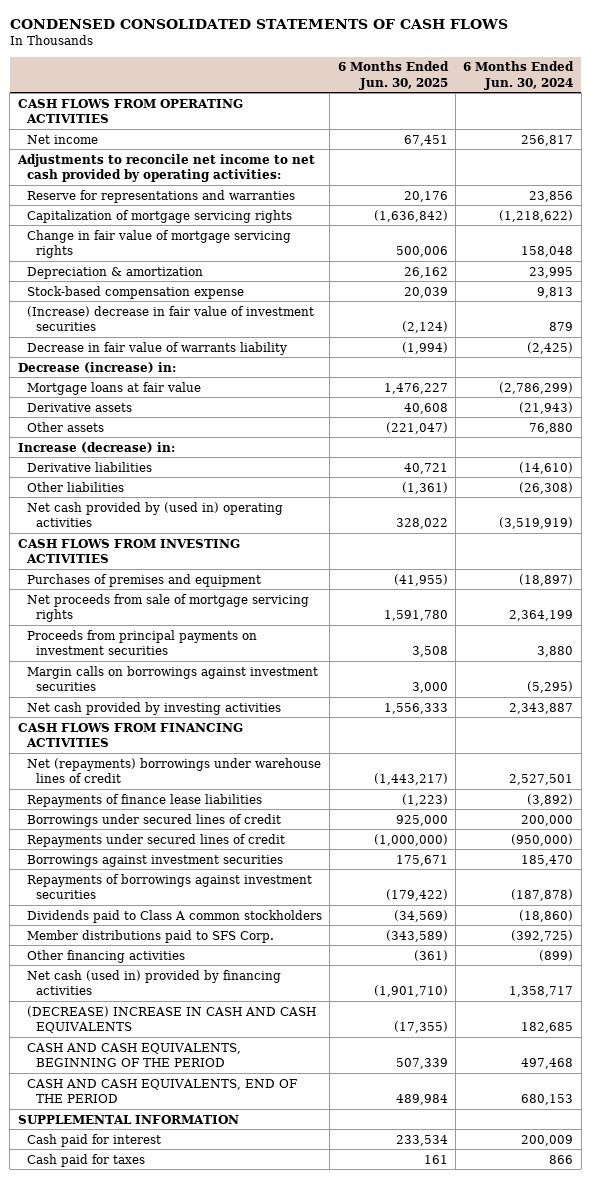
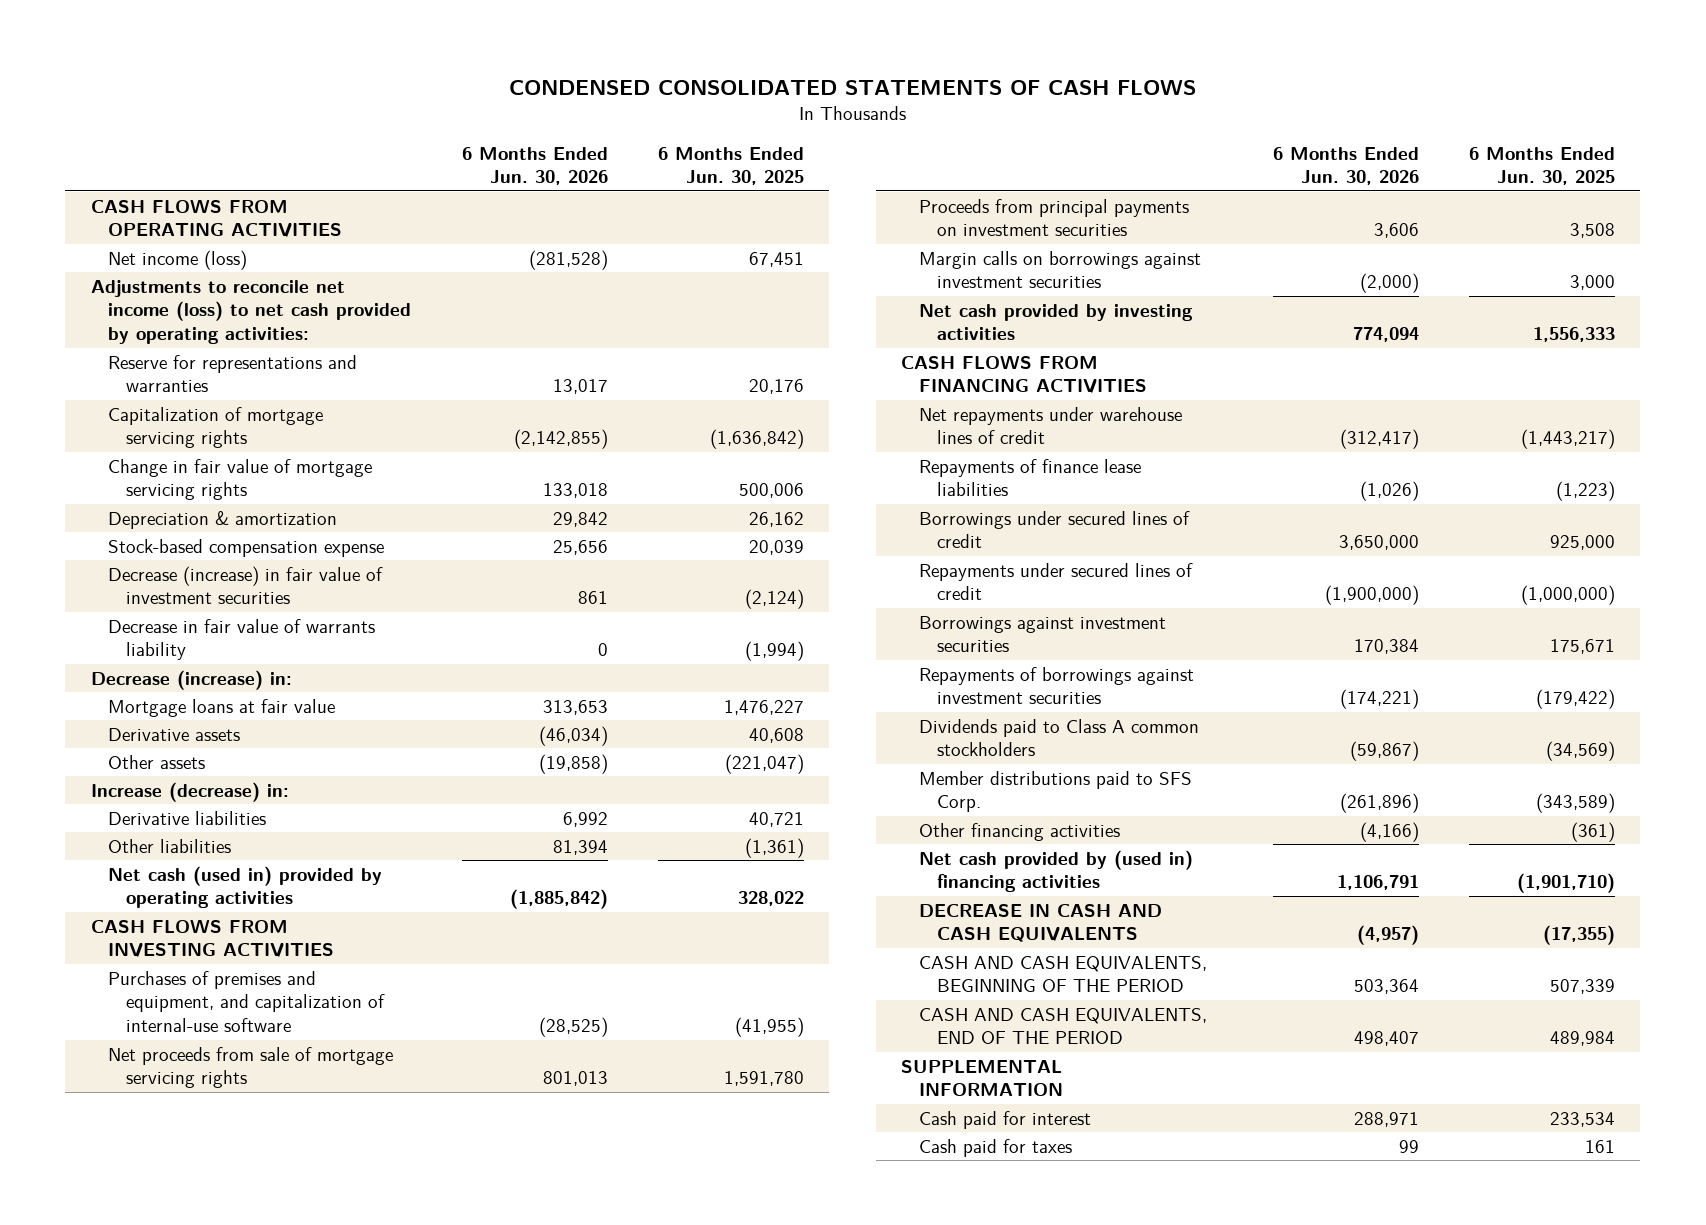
[463,61,575,90] 6 Months Ended Jun. 30, 2024 -> none
none -> [461,146,608,186] 6 Months Ended Jun. 30, 2026
[26,134,98,144] Net income -> [108,249,248,270] Net income (loss)
[16,153,315,182] Adjustments to reconcile net income to net cash provided by operating activities: -> [90,279,412,345] Adjustments to reconcile net income (loss) to net cash provided by operating activities:
[26,305,314,331] (Increase) decrease in fair value of investment securities -> [108,565,384,605] Decrease (increase) in fair value of investment securities
[26,501,283,527] Net cash provided by (used in) operating activities -> [108,865,383,909] Net cash (used in) provided by operating activities
[26,573,261,587] Purchases of premises and equipment -> [108,970,386,1033] Purchases of premises and equipment, and capitalization of internal-use software
[26,757,321,783] Net (repayments) borrowings under warehouse lines of credit -> [919,406,1183,445] Net repayments under warehouse lines of credit
[26,969,281,995] Net cash (used in) provided by financing activities -> [919,849,1194,893] Net cash provided by (used in) financing activities
[26,1005,316,1033] (DECREASE) INCREASE IN CASH AND CASH EQUIVALENTS -> [919,903,1163,943] DECREASE IN CASH AND CASH EQUIVALENTS

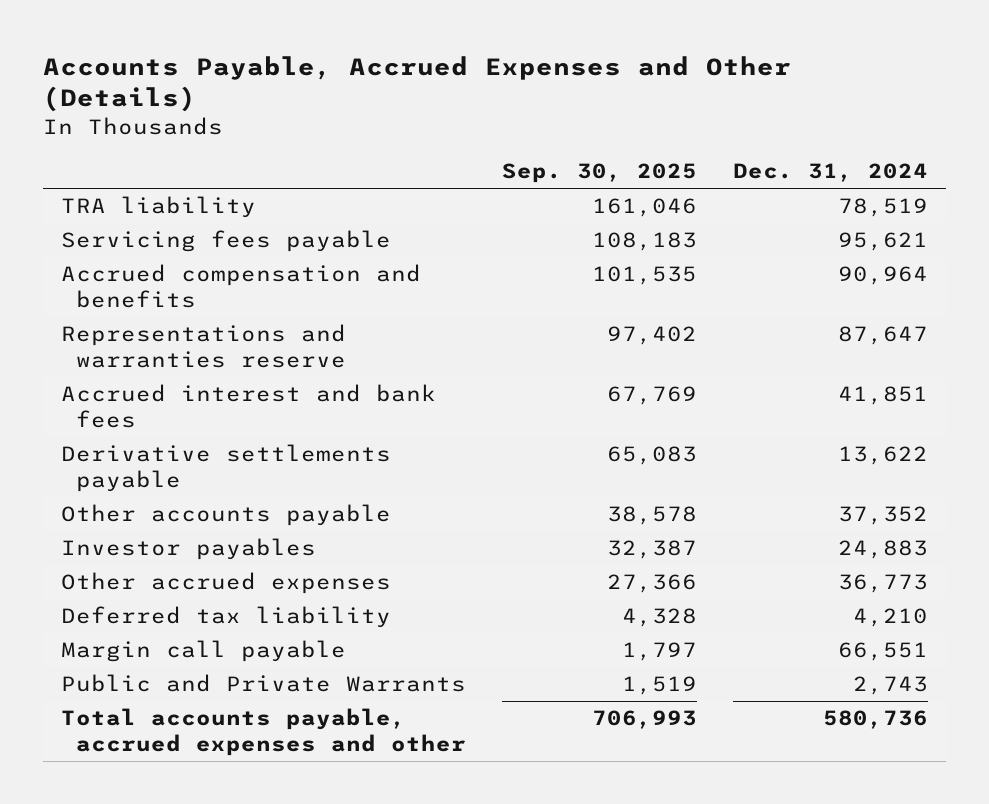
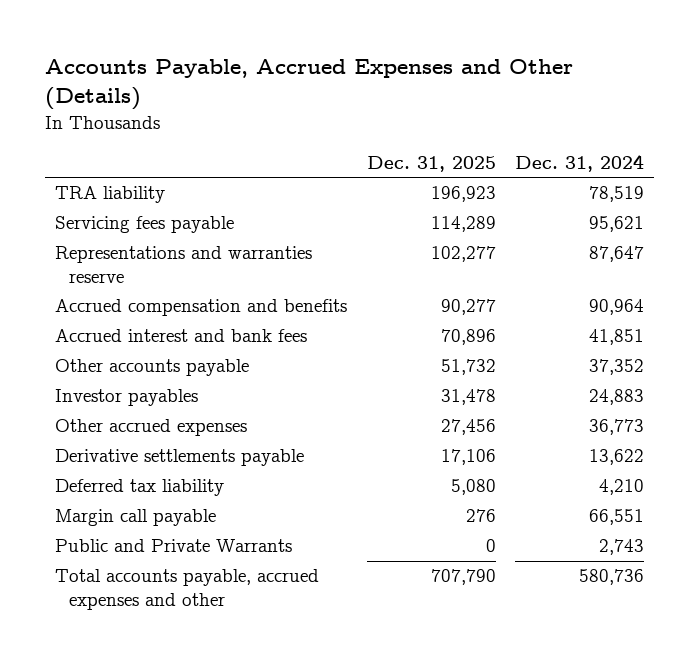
[501,163,697,184] Sep. 30, 2025 -> none
none -> [366,156,496,173] Dec. 31, 2025
[61,264,422,309] Accrued compensation and benefits -> [54,299,347,317] Accrued compensation and benefits
[61,444,392,493] Derivative settlements payable -> [54,449,304,467] Derivative settlements payable

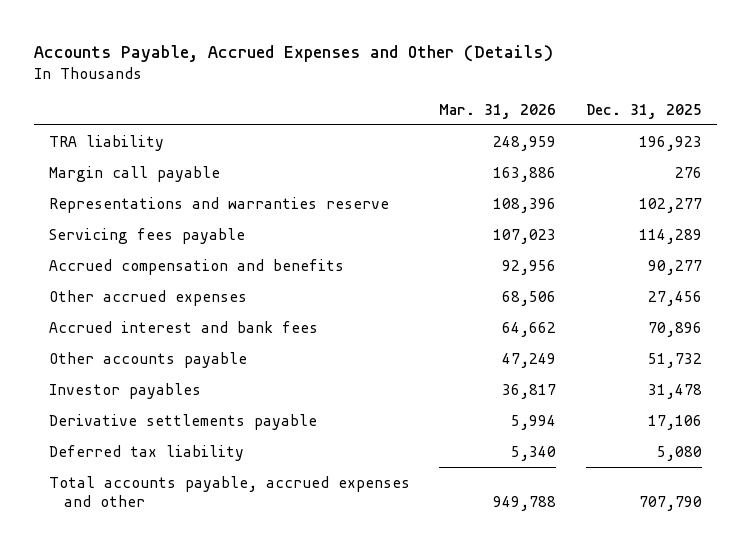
[515,154,645,173] Dec. 31, 2024 -> none
none -> [439,103,557,119] Mar. 31, 2026
[54,509,216,527] Margin call payable -> [48,165,220,182] Margin call payable
[54,216,234,234] Servicing fees payable -> [48,227,245,244] Servicing fees payable
[54,419,247,437] Other accrued expenses -> [48,289,247,306] Other accrued expenses
[54,539,292,553] Public and Private Warrants -> none

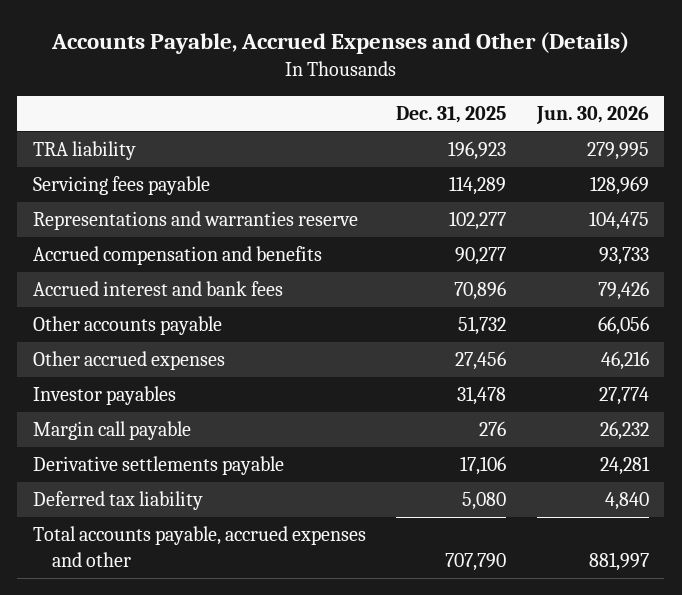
[439,103,557,119] Mar. 31, 2026 -> none
none -> [535,106,649,125] Jun. 30, 2026
[48,196,389,213] Representations and warranties reserve -> [32,211,358,231] Representations and warranties reserve
[48,289,247,306] Other accrued expenses -> [32,351,225,371] Other accrued expenses
[48,165,220,182] Margin call payable -> [32,421,191,441] Margin call payable

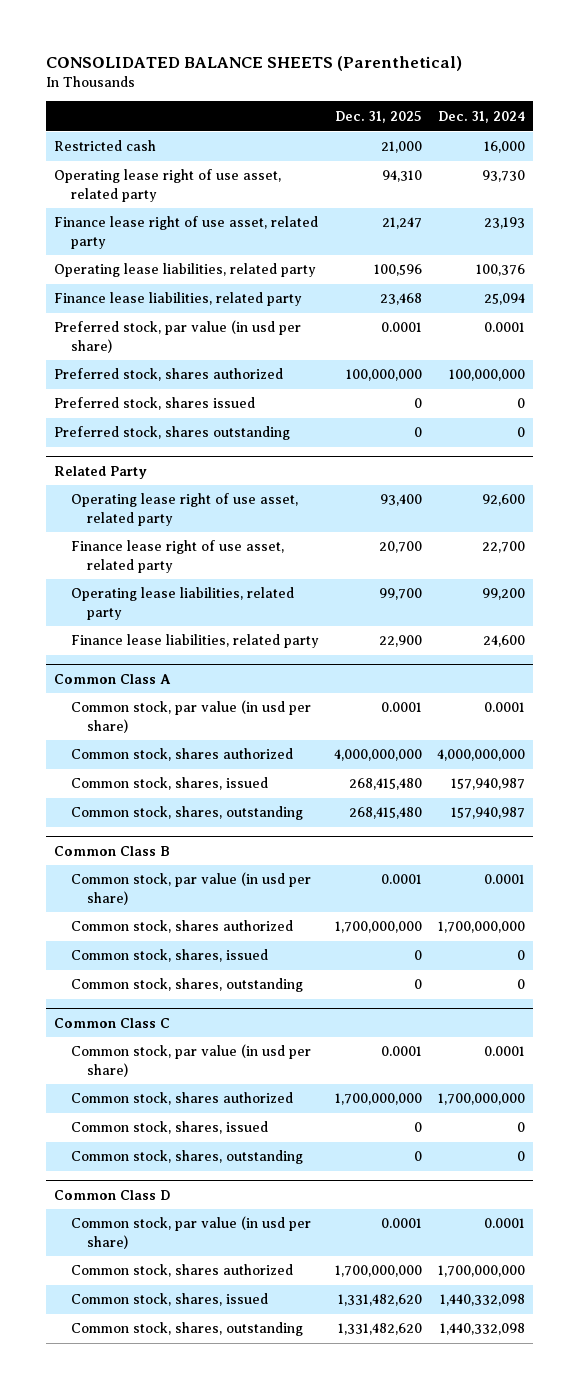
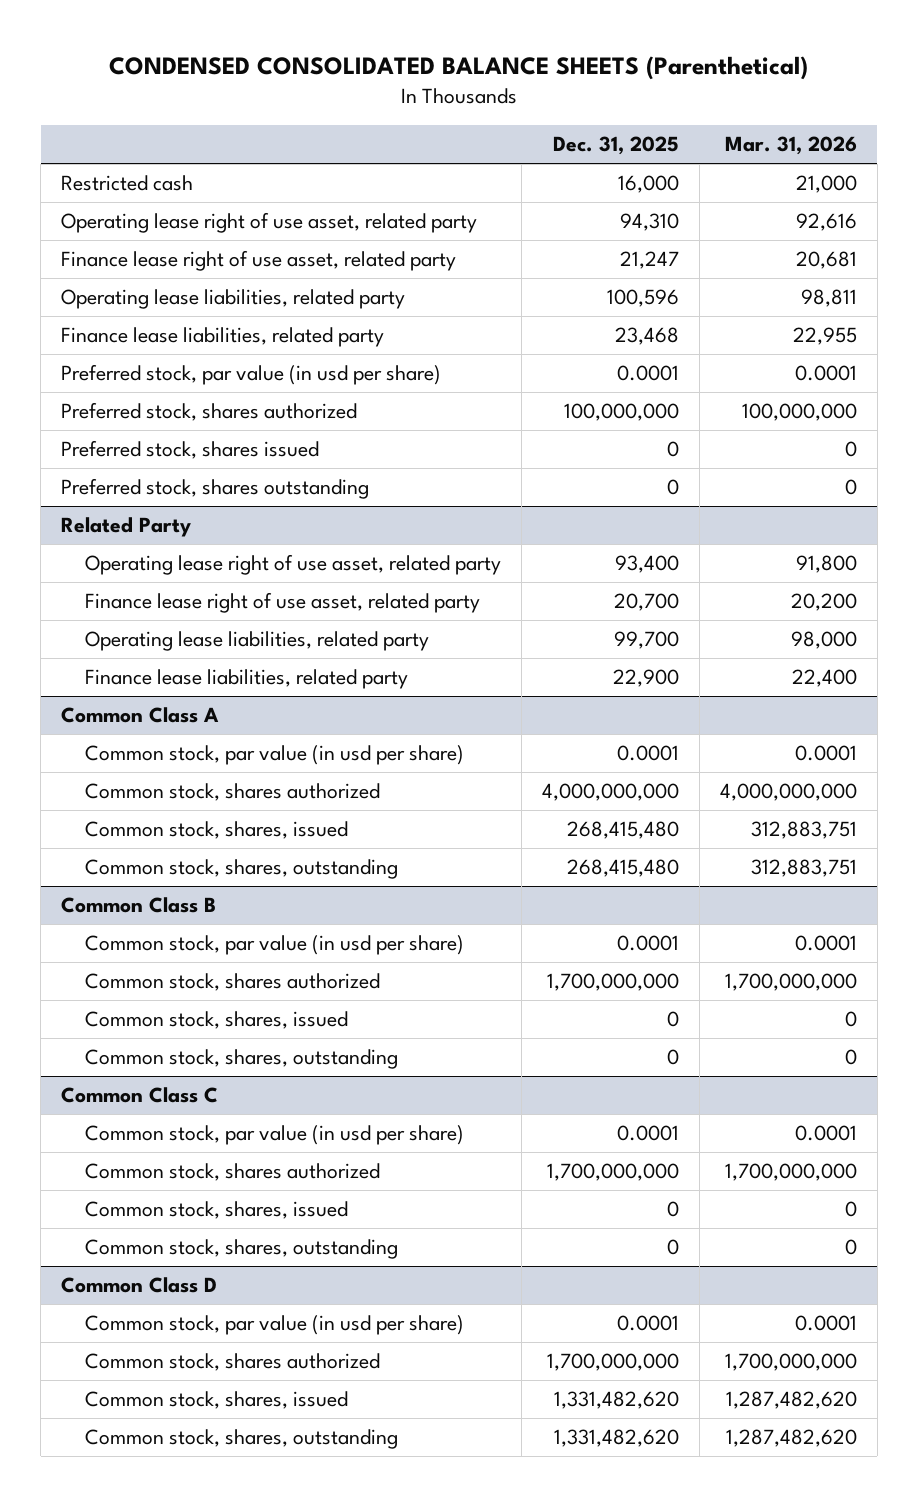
[46,56,463,72] CONSOLIDATED BALANCE SHEETS (Parenthetical) -> [109,56,809,81] CONDENSED CONSOLIDATED BALANCE SHEETS (Parenthetical)
[438,110,526,123] Dec. 31, 2024 -> none
none -> [724,136,857,156] Mar. 31, 2026
[380,141,422,154] 21,000 -> [617,175,679,194] 16,000

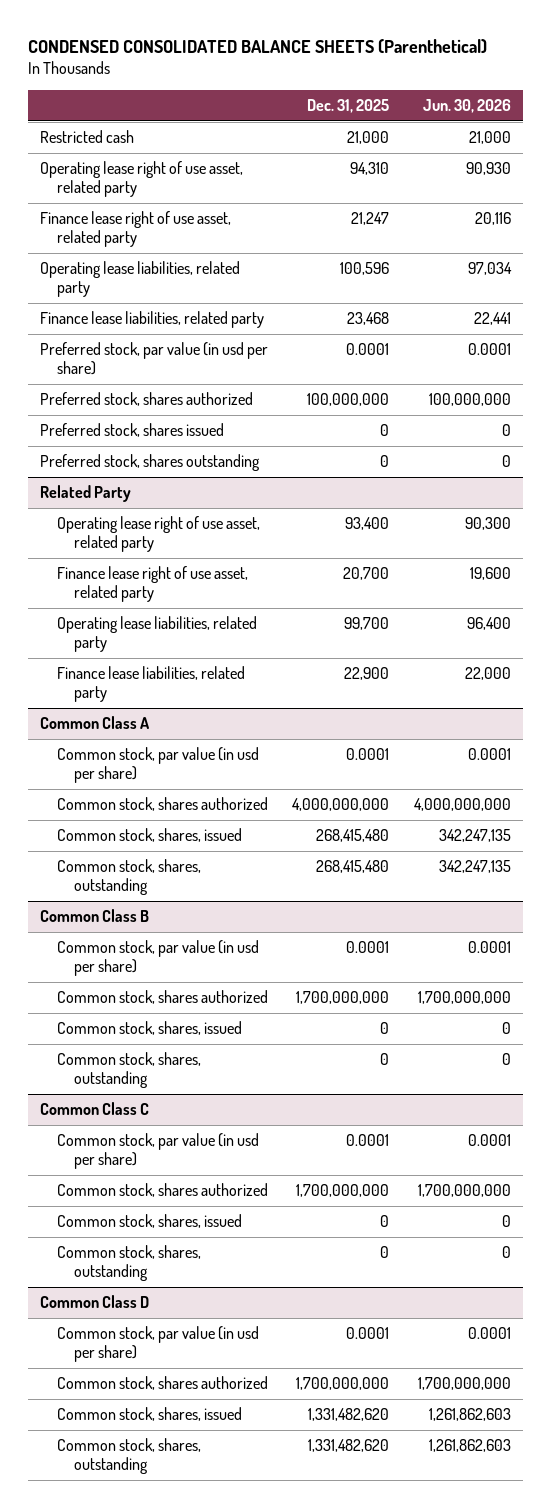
[724,136,857,156] Mar. 31, 2026 -> none
none -> [422,99,511,114] Jun. 30, 2026
[617,175,679,194] 16,000 -> [347,131,390,145] 21,000

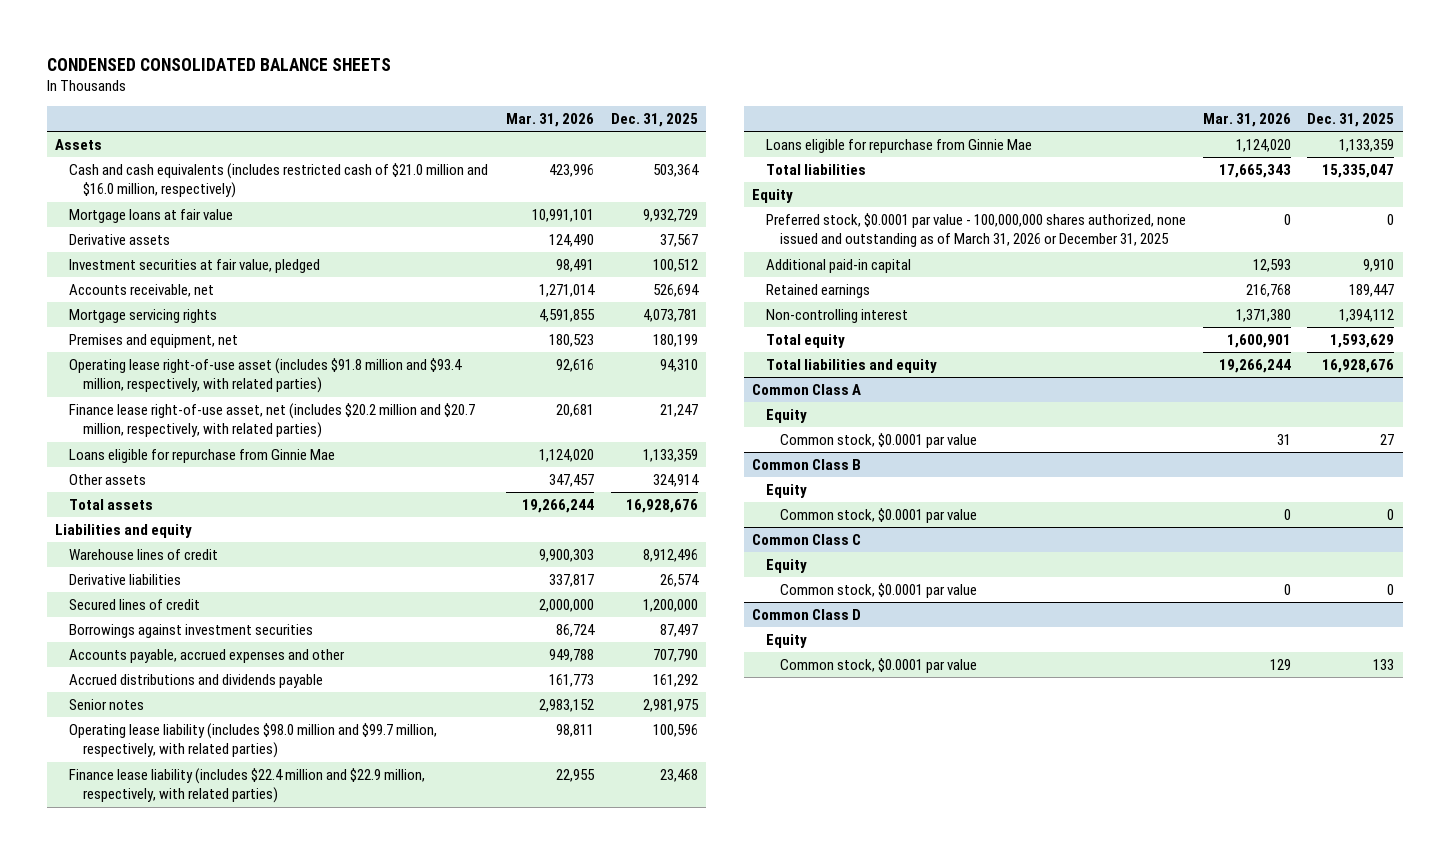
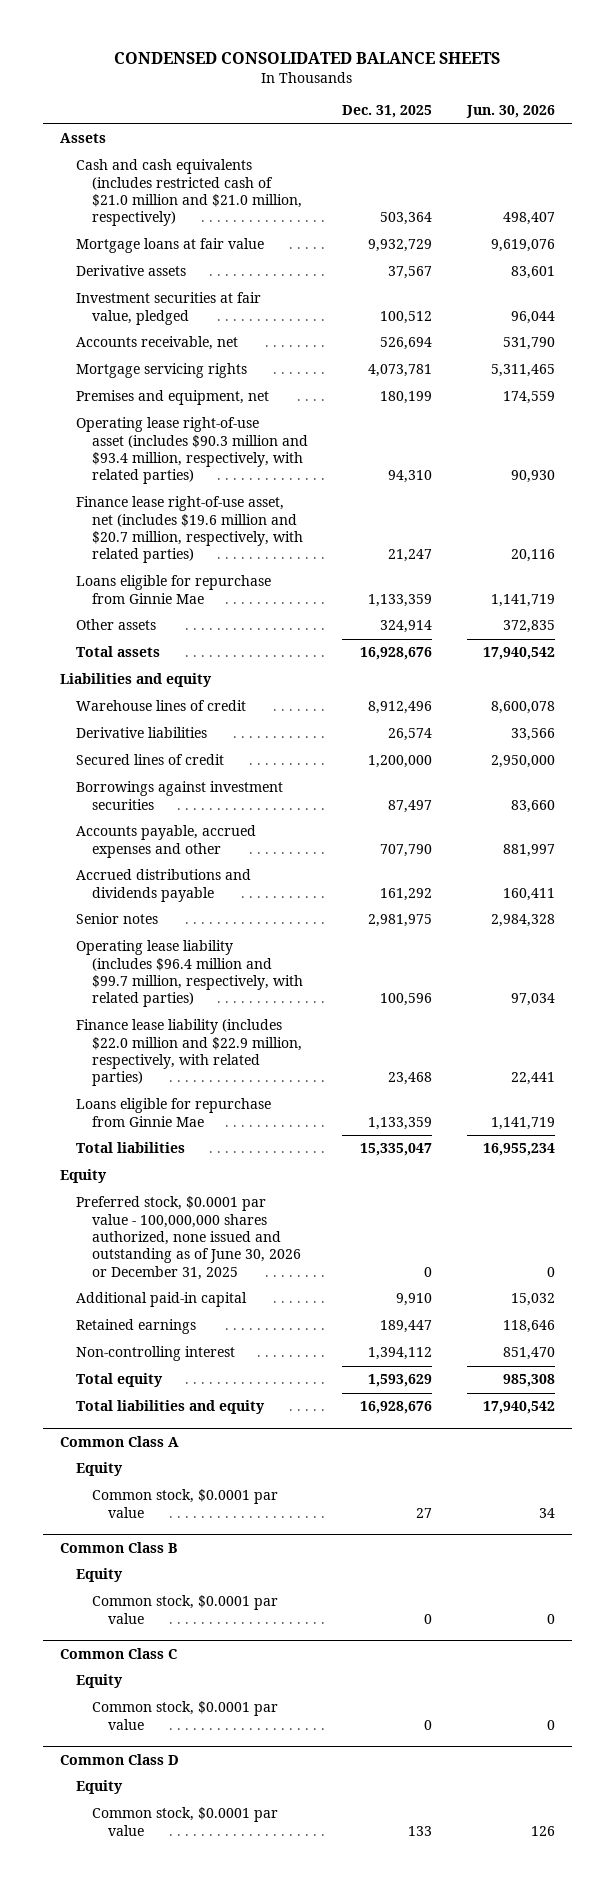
[506,112,595,127] Mar. 31, 2026 -> none
none -> [465,105,555,119] Jun. 30, 2026
[69,163,489,199] Cash and cash equivalents (includes restricted cash of $21.0 million and $16.0 million, respectively) -> [76,159,303,227] Cash and cash equivalents (includes restricted cash of $21.0 million and $21.0 million, respectively)
[69,358,463,394] Operating lease right-of-use asset (includes $91.8 million and $93.4 million, respectively, with related parties) -> [76,417,309,485] Operating lease right-of-use asset (includes $90.3 million and $93.4 million, respectively, with related parties)
[69,403,476,439] Finance lease right-of-use asset, net (includes $20.2 million and $20.7 million, respectively, with related parties) -> [76,496,304,564] Finance lease right-of-use asset, net (includes $19.6 million and $20.7 million, respectively, with related parties)
[69,723,438,759] Operating lease liability (includes $98.0 million and $99.7 million, respectively, with related parties) -> [76,940,304,1008] Operating lease liability (includes $96.4 million and $99.7 million, respectively, with related parties)
[69,768,426,804] Finance lease liability (includes $22.4 million and $22.9 million, respectively, with related parties) -> [76,1019,303,1087] Finance lease liability (includes $22.0 million and $22.9 million, respectively, with related parties)
[765,213,1186,248] Preferred stock, $0.0001 par value - 100,000,000 shares authorized, none issued and outstanding as of March 31, 2026 or December 31, 2025 -> [76,1196,302,1280] Preferred stock, $0.0001 par value - 100,000,000 shares authorized, none issued and outstanding as of June 30, 2026 or December 31, 2025

